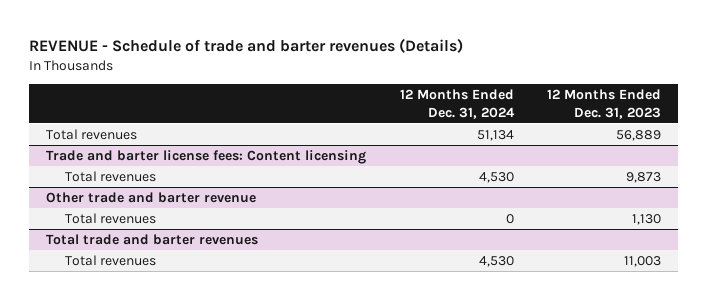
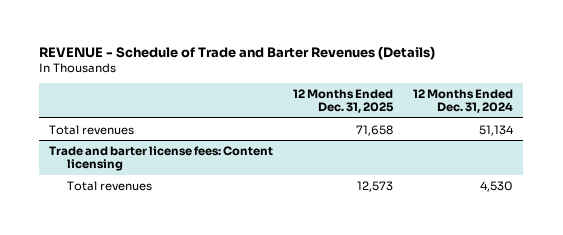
[28,37,463,53] REVENUE - Schedule of trade and barter revenues (Details) -> [39,45,436,60] REVENUE - Schedule of Trade and Barter Revenues (Details)
[547,88,662,119] 12 Months Ended Dec. 31, 2023 -> none
none -> [293,88,395,114] 12 Months Ended Dec. 31, 2025
[45,192,256,204] Other trade and barter revenue -> none
[64,213,156,225] Total revenues -> none
[45,234,258,246] Total trade and barter revenues -> none
[64,255,156,267] Total revenues -> none

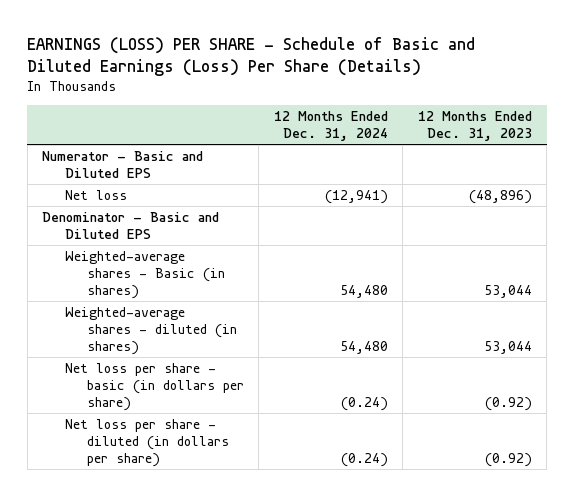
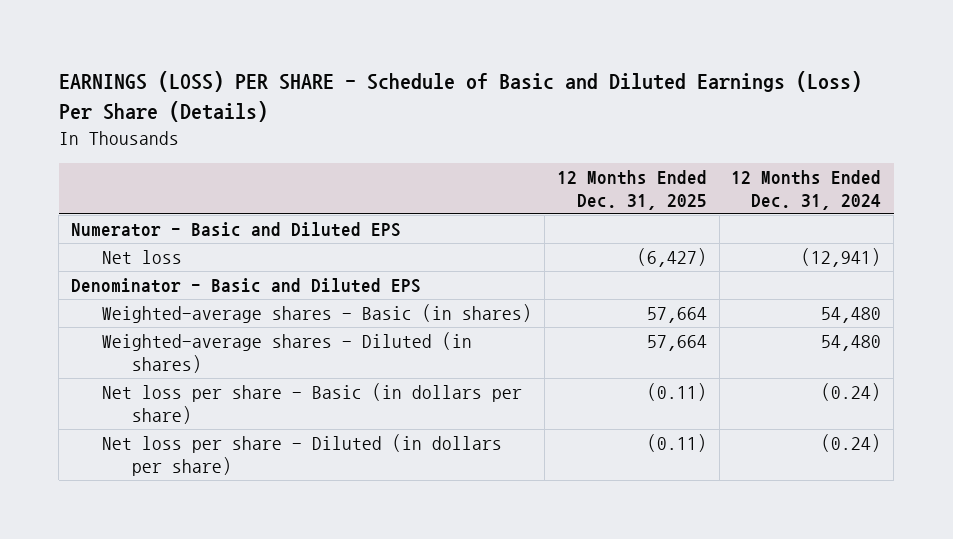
[417,111,532,142] 12 Months Ended Dec. 31, 2023 -> none
none -> [556,170,707,210] 12 Months Ended Dec. 31, 2025
[64,306,237,356] Weighted-average shares - diluted (in shares) -> [101,332,472,373] Weighted-average shares - Diluted (in shares)
[64,362,244,412] Net loss per share - basic (in dollars per share) -> [101,383,522,424] Net loss per share - Basic (in dollars per share)
[64,418,229,468] Net loss per share - diluted (in dollars per share) -> [101,434,502,476] Net loss per share - Diluted (in dollars per share)

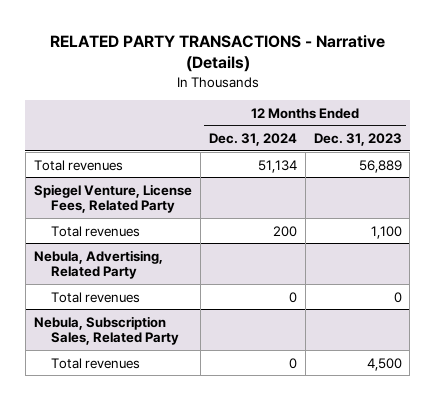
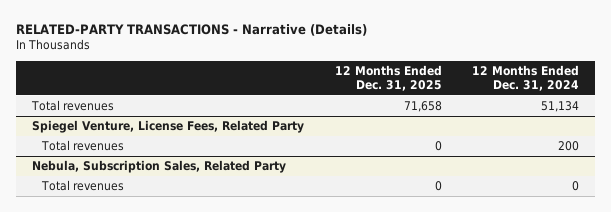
[49,34,385,73] RELATED PARTY TRANSACTIONS - Narrative (Details) -> [16,24,368,37] RELATED-PARTY TRANSACTIONS - Narrative (Details)
[313,133,402,147] Dec. 31, 2023 -> none
none -> [334,65,442,91] 12 Months Ended Dec. 31, 2025
[33,249,163,280] Nebula, Advertising, Related Party -> none
[51,291,141,303] Total revenues -> none

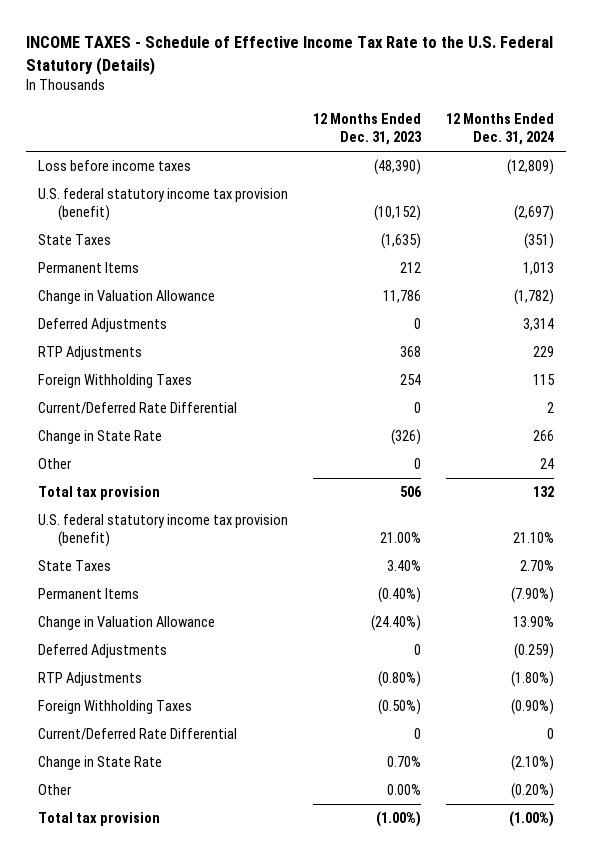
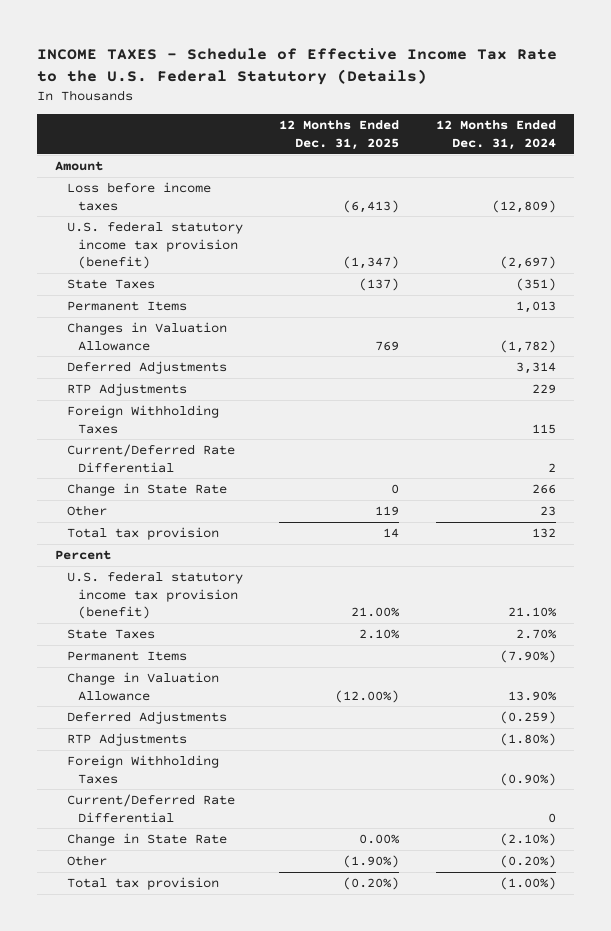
[313,113,423,146] 12 Months Ended Dec. 31, 2023 -> none
none -> [279,120,400,150] 12 Months Ended Dec. 31, 2025
none -> [55,161,104,172] Amount
[38,290,216,305] Change in Valuation Allowance -> [66,322,227,351] Changes in Valuation Allowance
[539,458,554,470] 24 -> [539,506,556,517] 23
none -> [55,550,112,561] Percent

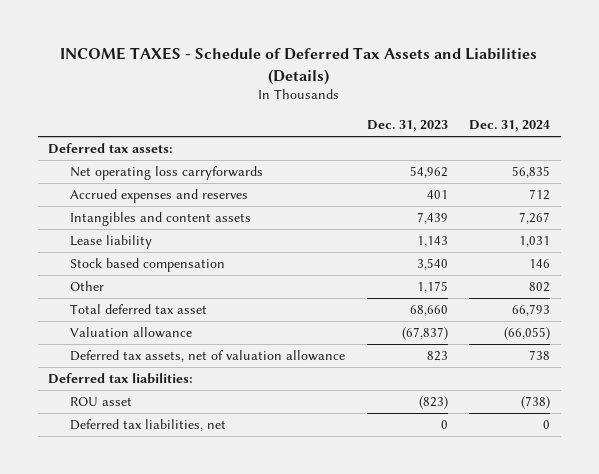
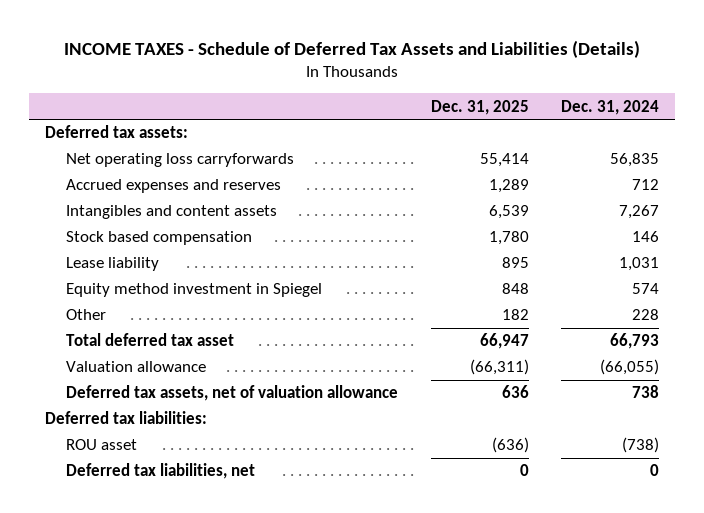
[366,120,448,133] Dec. 31, 2023 -> none
none -> [430,99,529,115] Dec. 31, 2025
[70,235,153,250] Lease liability -> [65,257,159,272] Lease liability
none -> [65,283,322,298] Equity method investment in Spiegel
[529,282,551,293] 802 -> [632,309,660,321] 228

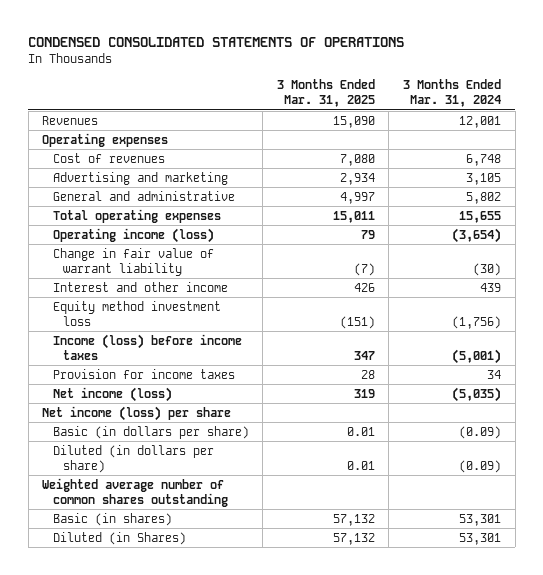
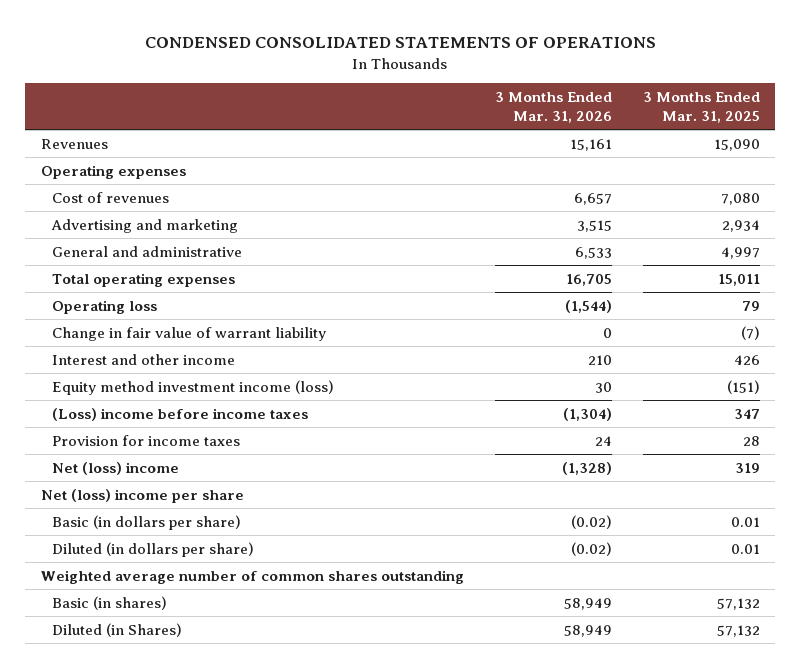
[403,78,502,108] 3 Months Ended Mar. 31, 2024 -> none
none -> [494,92,612,123] 3 Months Ended Mar. 31, 2026
[52,227,214,243] Operating income (loss) -> [51,299,157,314] Operating loss
[52,300,221,327] Equity method investment loss -> [51,379,334,395] Equity method investment income (loss)
[52,333,242,361] Income (loss) before income taxes -> [51,407,308,421] (Loss) income before income taxes
[52,386,172,402] Net income (loss) -> [51,461,179,475] Net (loss) income
[42,405,232,421] Net income (loss) per share -> [40,488,244,503] Net (loss) income per share

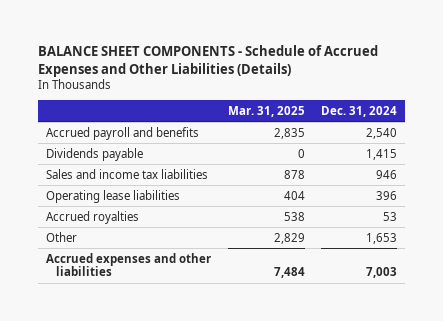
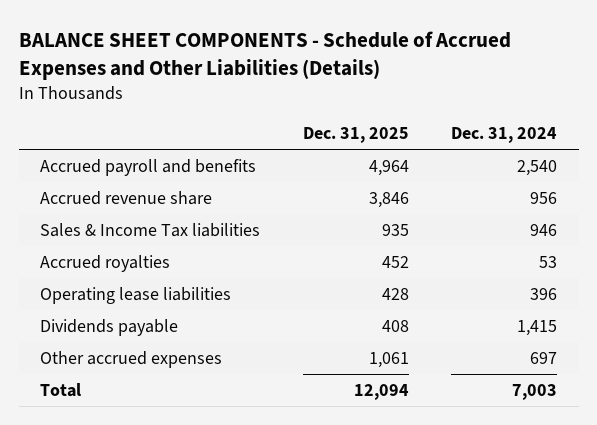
[227,105,305,117] Mar. 31, 2025 -> none
none -> [302,127,409,144] Dec. 31, 2025
none -> [40,190,213,205] Accrued revenue share
[46,168,209,179] Sales and income tax liabilities -> [40,222,261,237] Sales & Income Tax liabilities
[46,189,181,203] Operating lease liabilities -> [40,286,232,304] Operating lease liabilities
[46,147,144,161] Dividends payable -> [40,318,179,336] Dividends payable
[46,231,78,242] Other -> [40,350,223,368] Other accrued expenses
[365,232,397,244] 1,653 -> [530,351,558,364] 697
[46,252,212,277] Accrued expenses and other liabilities -> [40,382,82,397] Total

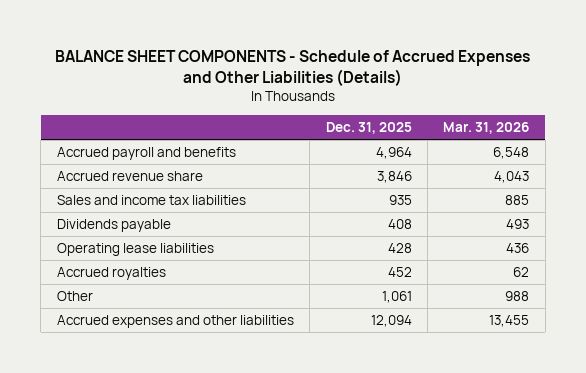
[451,127,558,144] Dec. 31, 2024 -> none
none -> [443,121,530,134] Mar. 31, 2026
[40,222,261,237] Sales & Income Tax liabilities -> [56,195,246,206] Sales and income tax liabilities
[40,286,232,304] Operating lease liabilities -> [56,243,214,257] Operating lease liabilities
[40,254,171,272] Accrued royalties -> [56,267,166,281] Accrued royalties
[40,350,223,368] Other accrued expenses -> [56,291,93,302] Other
[40,382,82,397] Total -> [56,315,294,329] Accrued expenses and other liabilities

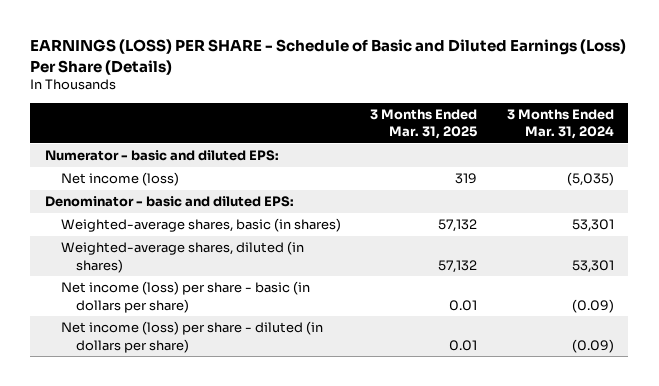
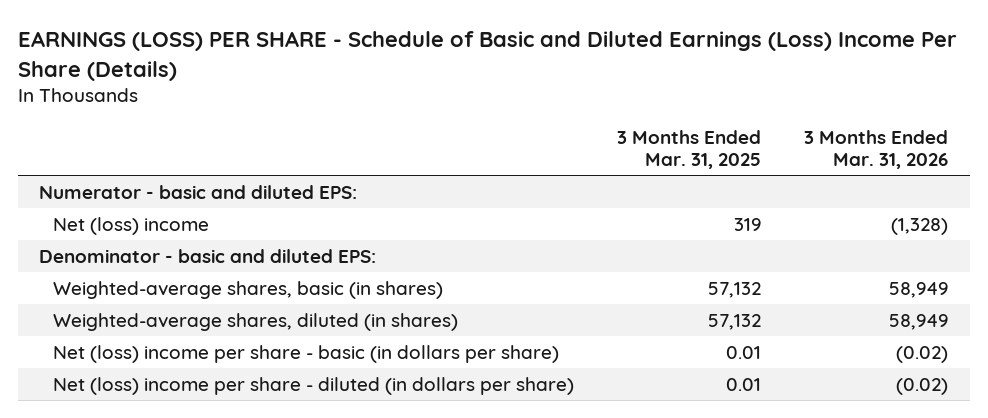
[30,38,627,75] EARNINGS (LOSS) PER SHARE - Schedule of Basic and Diluted Earnings (Loss) Per Share (Details) -> [17,31,957,81] EARNINGS (LOSS) PER SHARE - Schedule of Basic and Diluted Earnings (Loss) Income Per Share (Details)
[506,108,614,140] 3 Months Ended Mar. 31, 2024 -> none
none -> [804,129,949,169] 3 Months Ended Mar. 31, 2026
[60,172,179,187] Net income (loss) -> [52,216,209,235] Net (loss) income
[60,281,310,313] Net income (loss) per share - basic (in dollars per share) -> [52,344,559,363] Net (loss) income per share - basic (in dollars per share)
[60,321,323,353] Net income (loss) per share - diluted (in dollars per share) -> [52,376,574,395] Net (loss) income per share - diluted (in dollars per share)

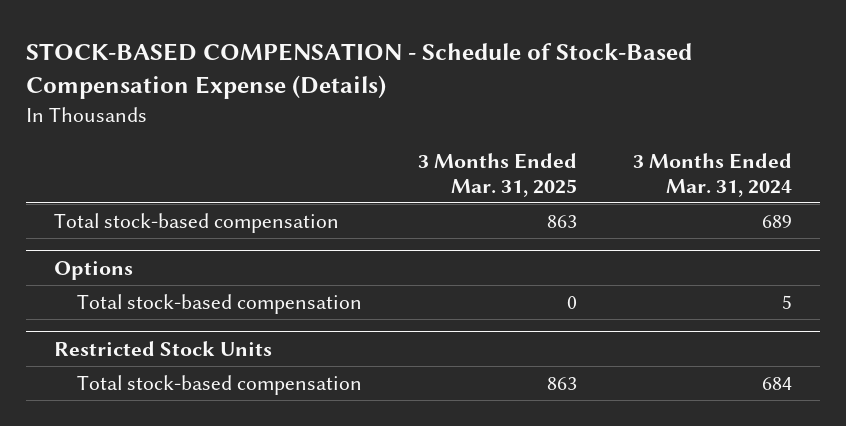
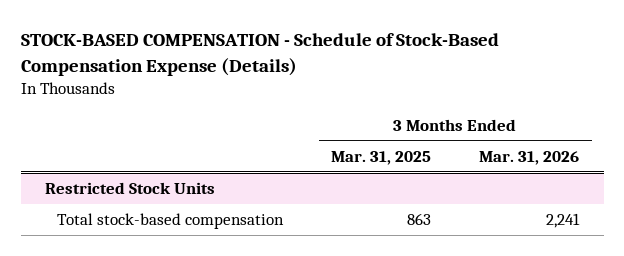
[632,152,792,197] 3 Months Ended Mar. 31, 2024 -> none
none -> [479,150,580,165] Mar. 31, 2026
[54,213,340,234] Total stock-based compensation -> none
[54,260,134,280] Options -> none
[77,294,363,315] Total stock-based compensation -> none

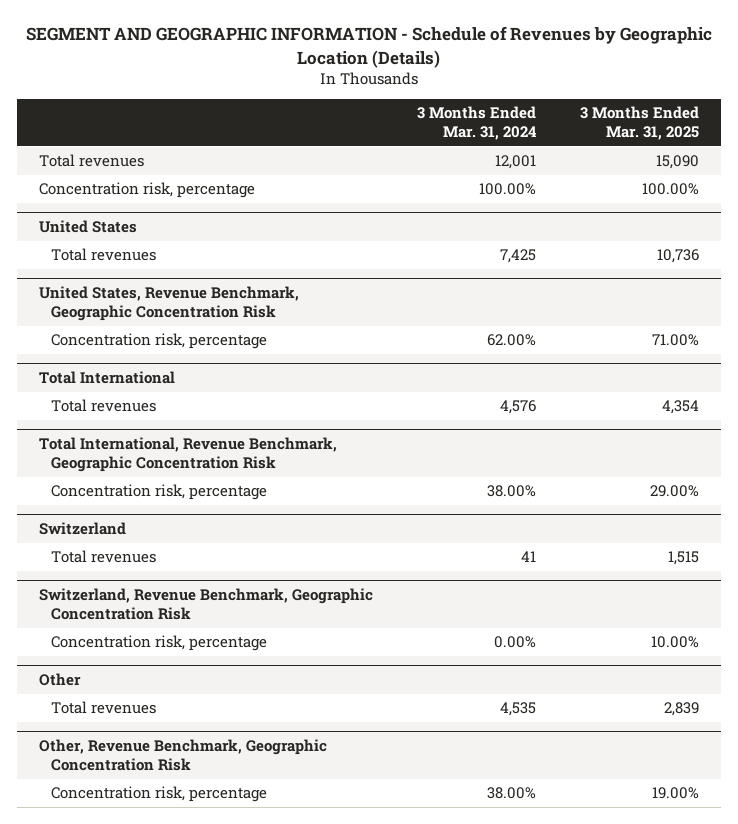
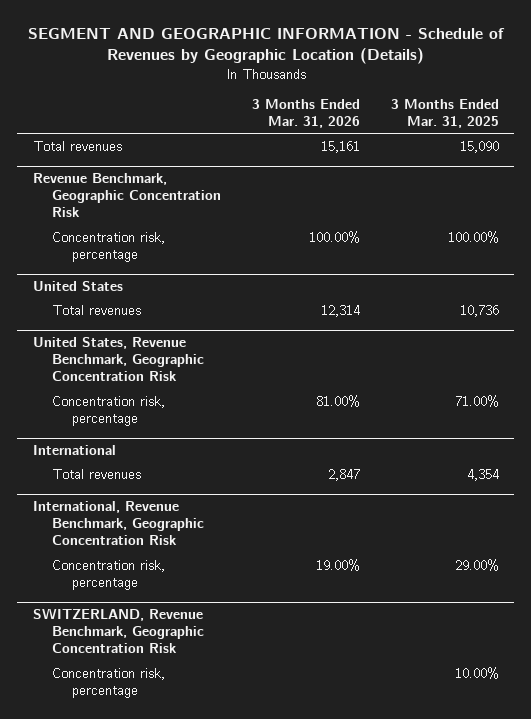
[416,106,537,141] 3 Months Ended Mar. 31, 2024 -> none
none -> [251,99,360,129] 3 Months Ended Mar. 31, 2026
none -> [32,173,222,218] Revenue Benchmark, Geographic Concentration Risk
[38,371,175,385] Total International -> [32,445,116,456] International
[38,437,337,473] Total International, Revenue Benchmark, Geographic Concentration Risk -> [32,501,205,546] International, Revenue Benchmark, Geographic Concentration Risk
[38,522,126,536] Switzerland -> none
[50,550,156,564] Total revenues -> none
[38,588,373,621] Switzerland, Revenue Benchmark, Geographic Concentration Risk -> [32,608,205,654] SWITZERLAND, Revenue Benchmark, Geographic Concentration Risk
[38,673,81,687] Other -> none
[50,701,156,715] Total revenues -> none
[38,739,327,772] Other, Revenue Benchmark, Geographic Concentration Risk -> none
[50,786,267,803] Concentration risk, percentage -> none

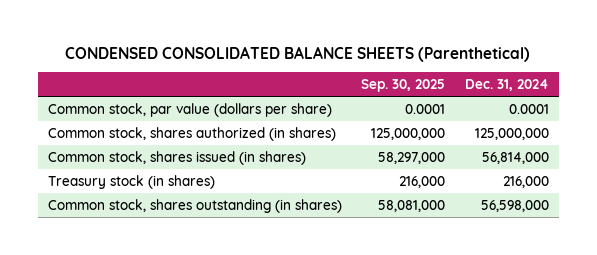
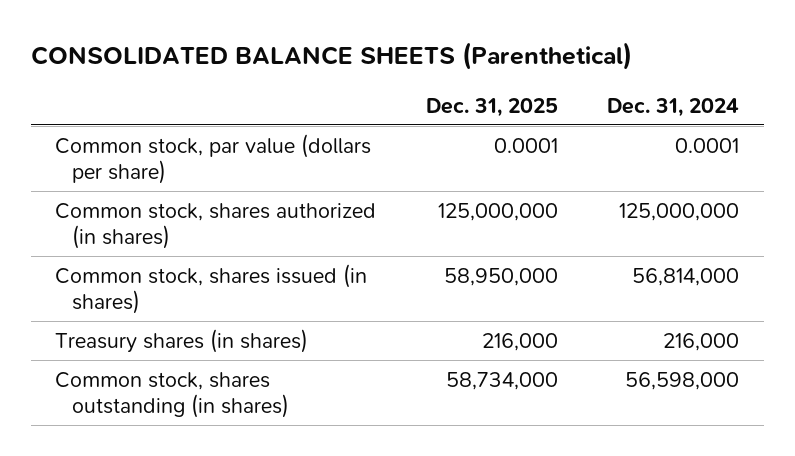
[65,45,531,62] CONDENSED CONSOLIDATED BALANCE SHEETS (Parenthetical) -> [30,42,632,71] CONSOLIDATED BALANCE SHEETS (Parenthetical)
[361,79,446,93] Sep. 30, 2025 -> none
none -> [425,97,558,117] Dec. 31, 2025
[47,174,215,189] Treasury stock (in shares) -> [55,328,309,353] Treasury shares (in shares)

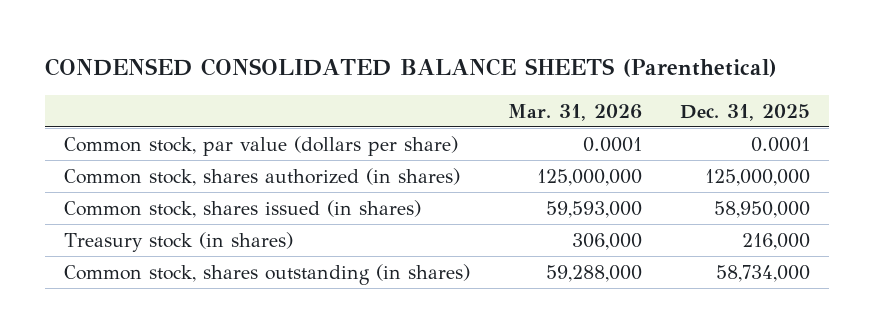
[30,42,632,71] CONSOLIDATED BALANCE SHEETS (Parenthetical) -> [44,58,777,78] CONDENSED CONSOLIDATED BALANCE SHEETS (Parenthetical)
[607,97,740,117] Dec. 31, 2024 -> none
none -> [508,103,643,121] Mar. 31, 2026
[55,328,309,353] Treasury shares (in shares) -> [63,231,293,252] Treasury stock (in shares)

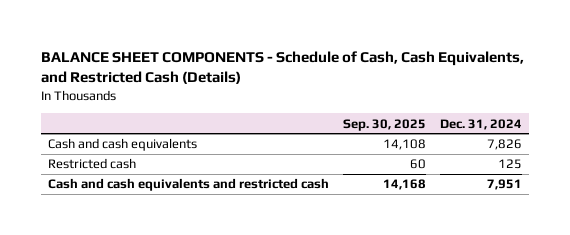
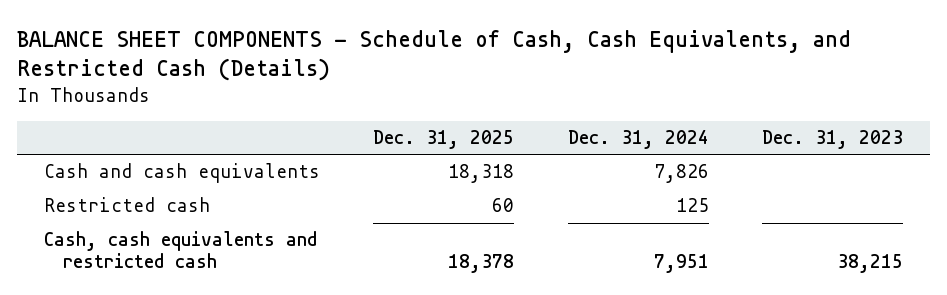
[343,118,427,131] Sep. 30, 2025 -> none
none -> [373,129,515,149] Dec. 31, 2025
none -> [762,129,904,149] Dec. 31, 2023
[48,178,330,192] Cash and cash equivalents and restricted cash -> [43,231,317,269] Cash, cash equivalents and restricted cash

